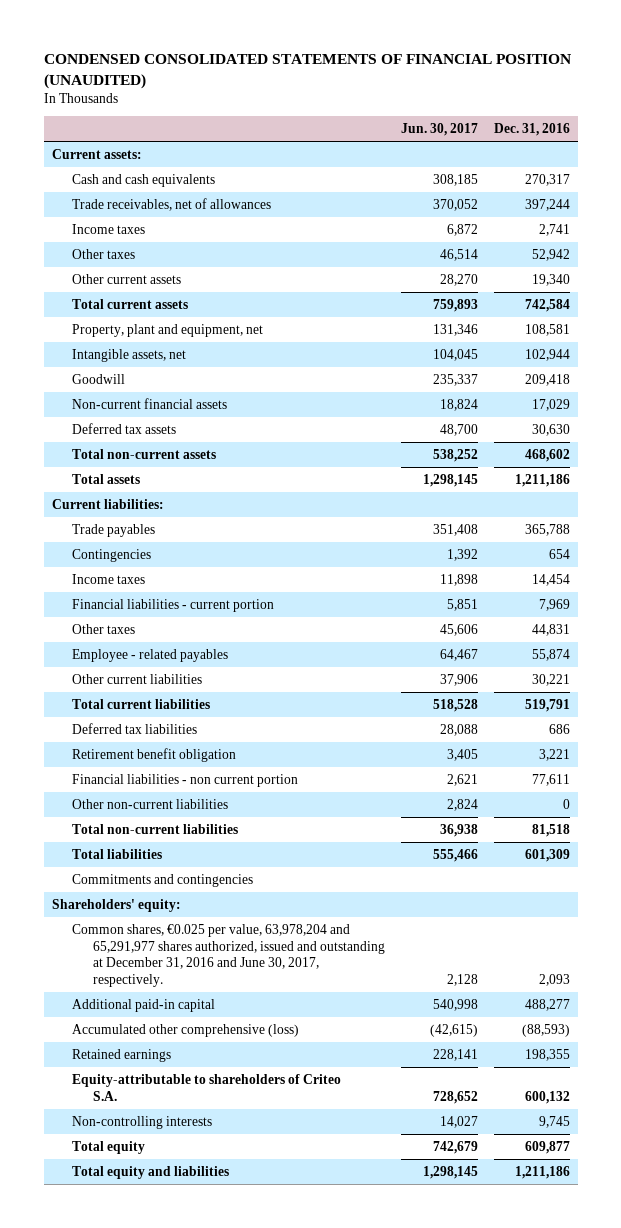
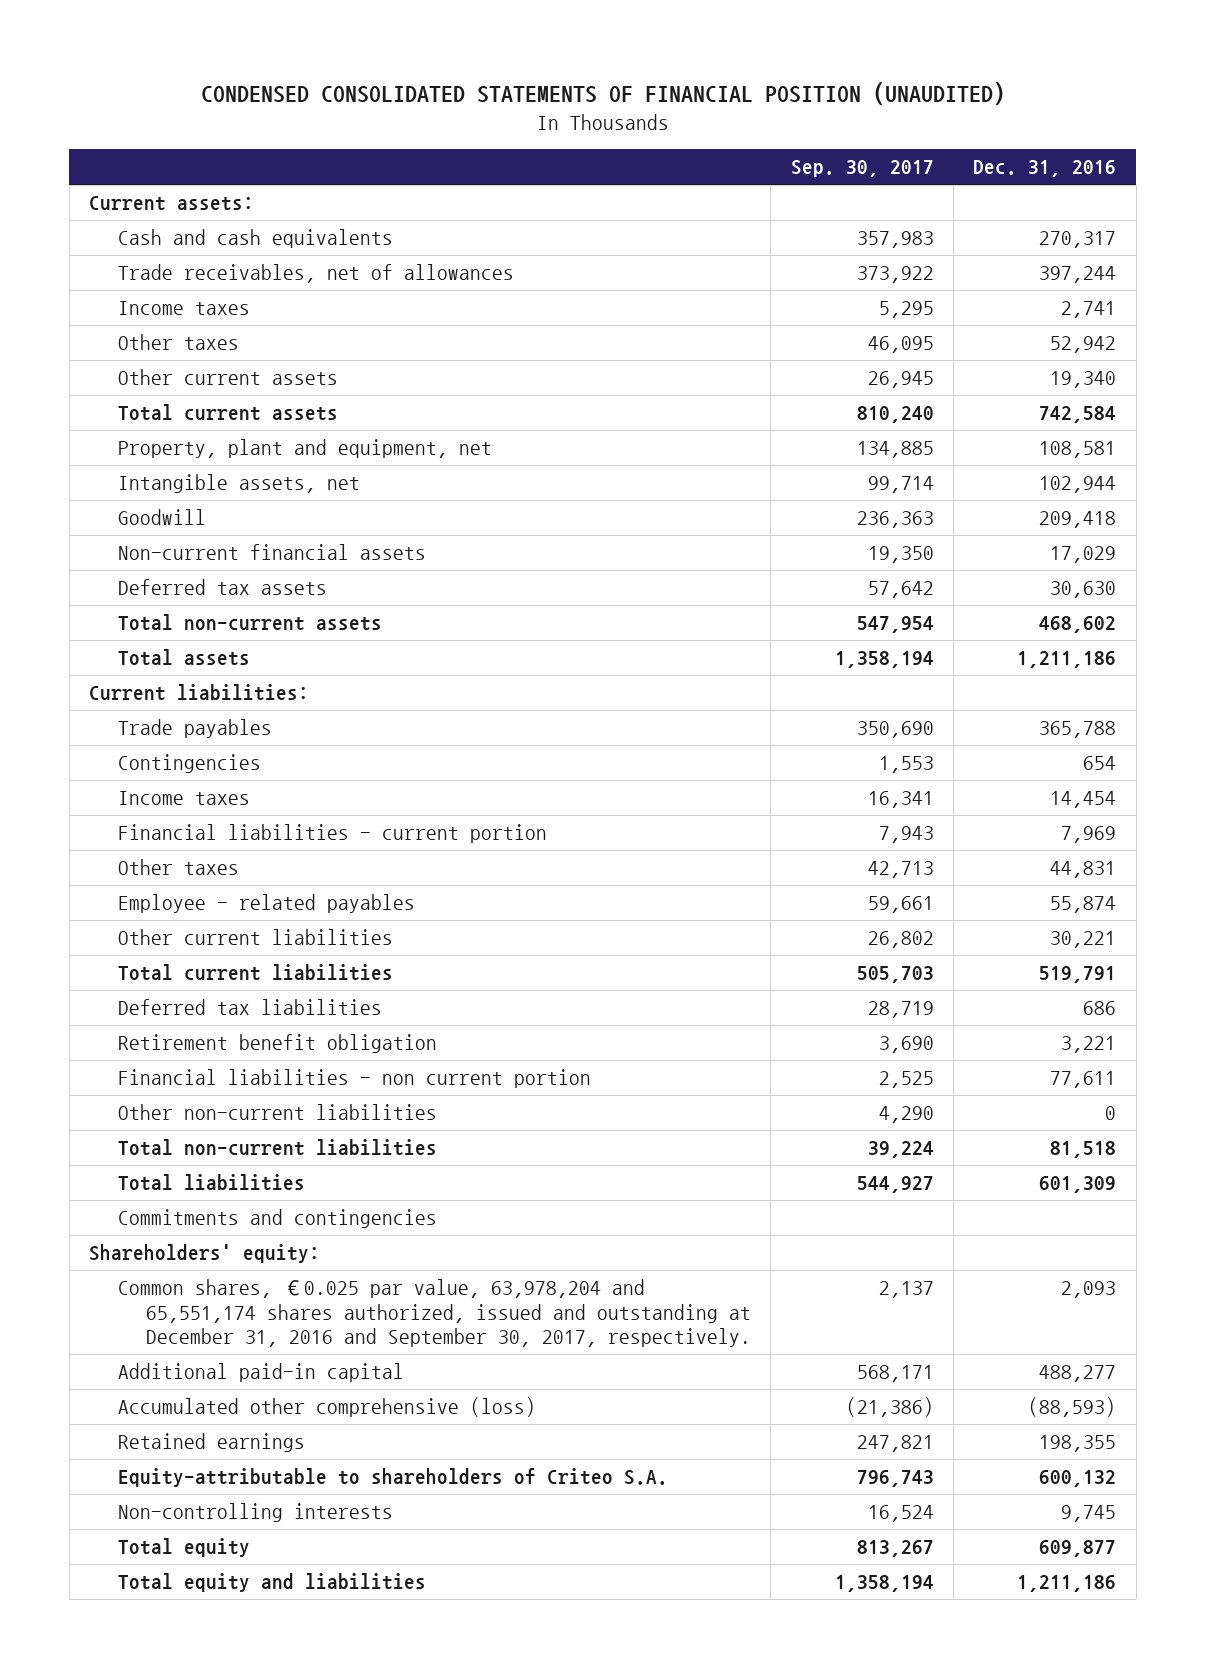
[400,122,478,136] Jun. 30, 2017 -> none
none -> [790,160,934,178] Sep. 30, 2017
[72,923,385,988] Common shares, €0.025 per value, 63,978,204 and 65,291,977 shares authorized, issued and outstanding at December 31, 2016 and June 30, 2017, respectively. -> [117,1279,751,1348] Common shares, €0.025 par value, 63,978,204 and 65,551,174 shares authorized, issued and outstanding at December 31, 2016 and September 30, 2017, respectively.

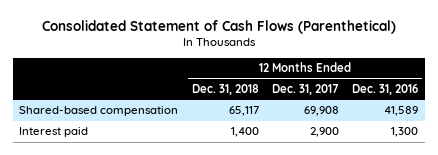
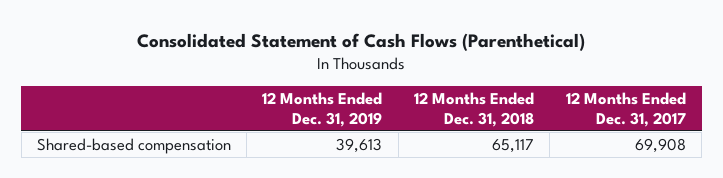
[352,84,419,96] Dec. 31, 2016 -> none
none -> [262,91,383,127] 12 Months Ended Dec. 31, 2019
[19,127,89,138] Interest paid -> none

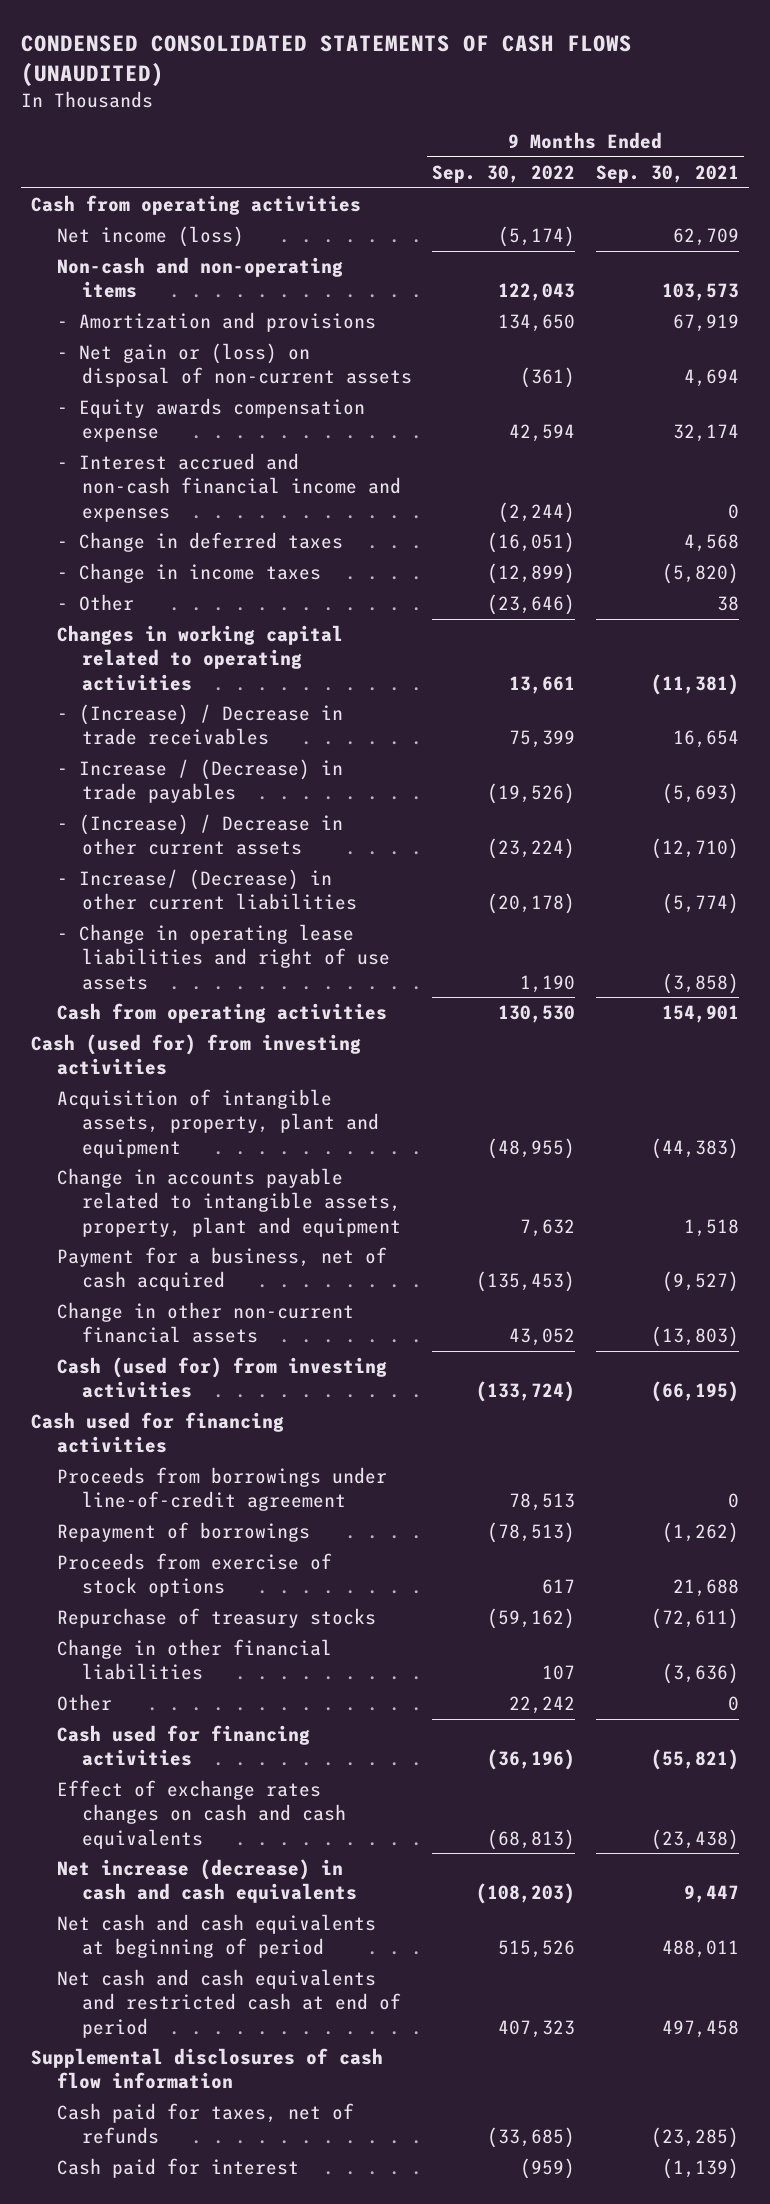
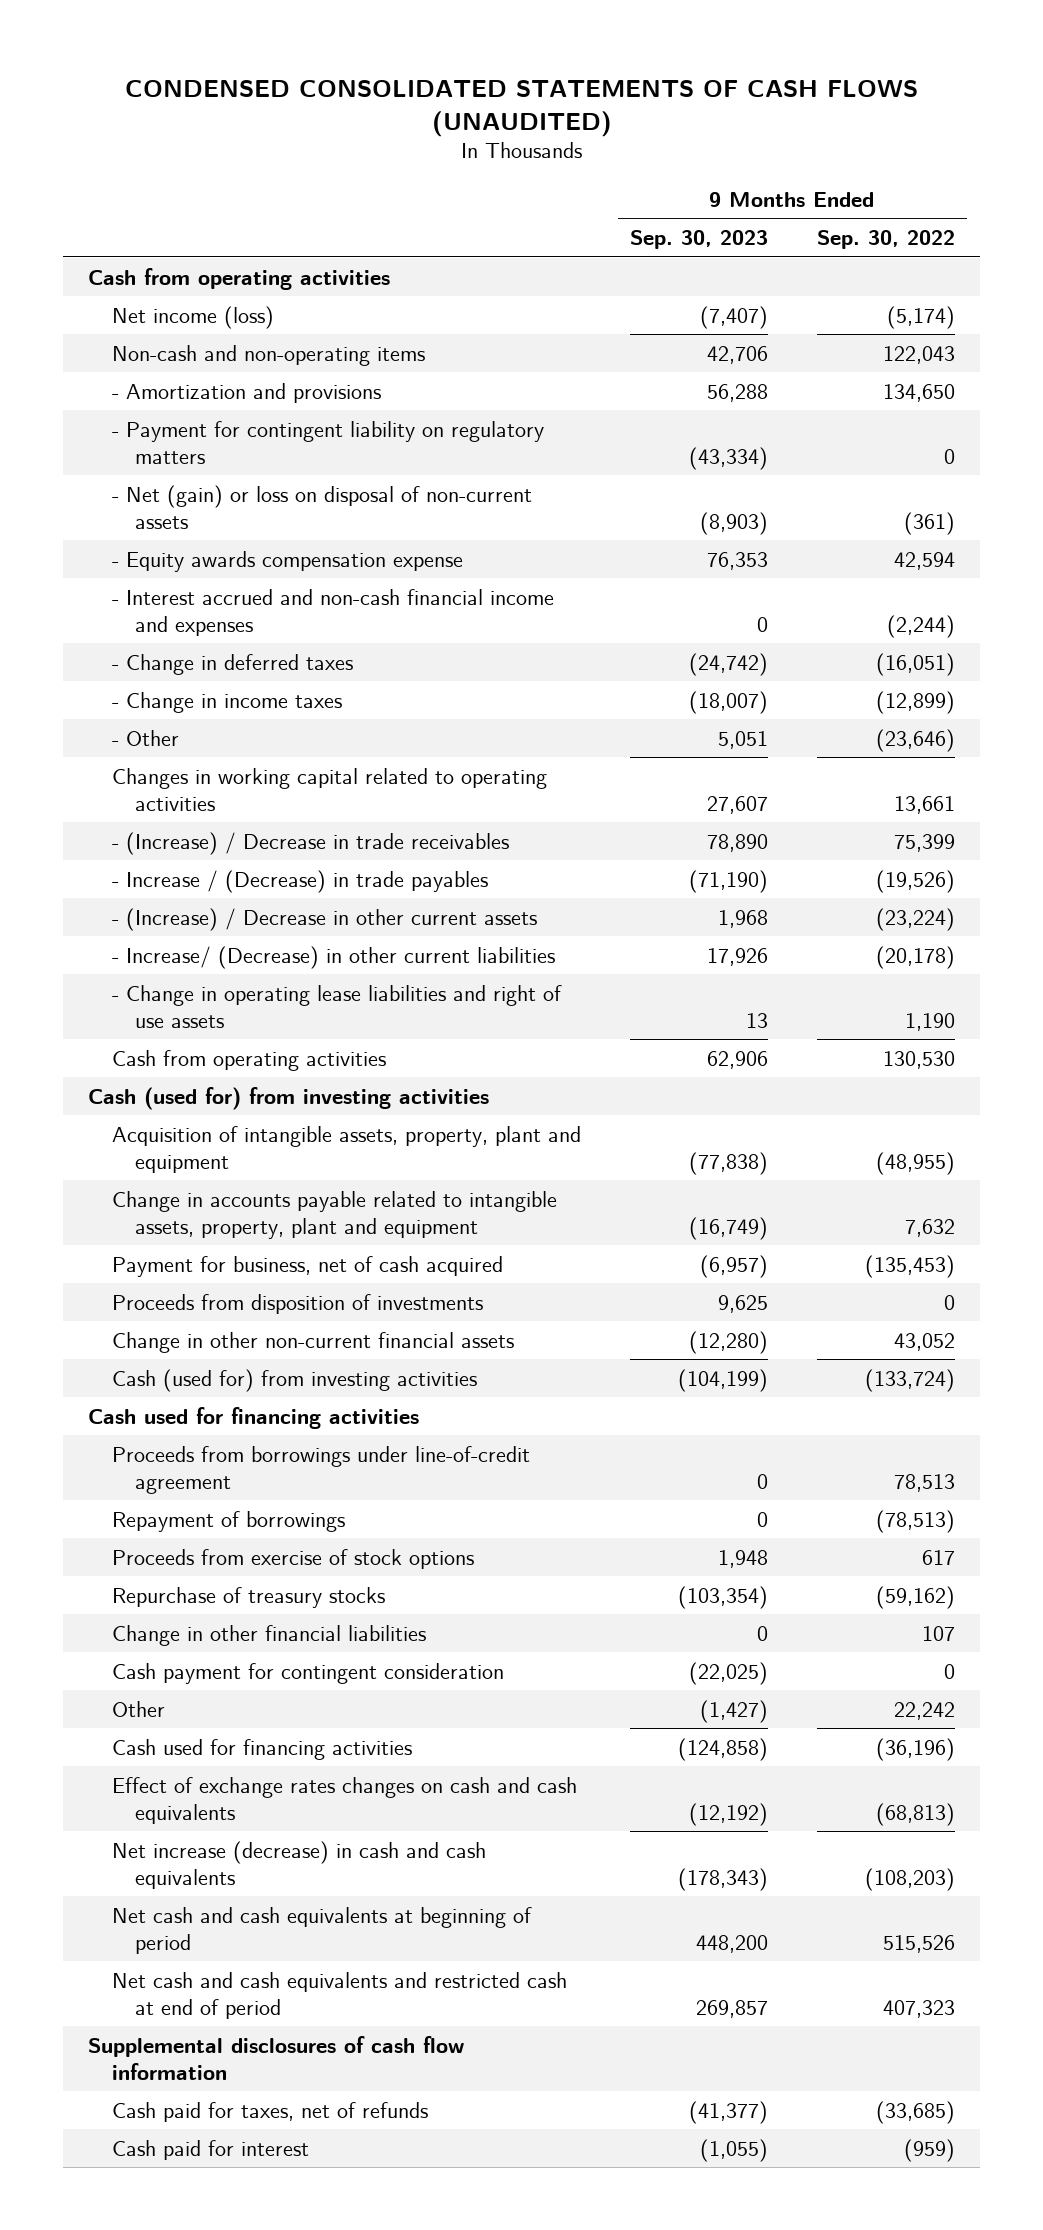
[595,164,739,183] Sep. 30, 2021 -> none
none -> [629,230,768,250] Sep. 30, 2023
none -> [111,420,544,464] - Payment for contingent liability on regulatory matters
[56,343,413,388] - Net gain or (loss) on disposal of non-current assets -> [111,484,532,529] - Net (gain) or loss on disposal of non-current assets
[56,1247,387,1292] Payment for a business, net of cash acquired -> [111,1255,503,1277] Payment for business, net of cash acquired
none -> [111,1293,483,1314] Proceeds from disposition of investments
none -> [111,1662,504,1684] Cash payment for contingent consideration

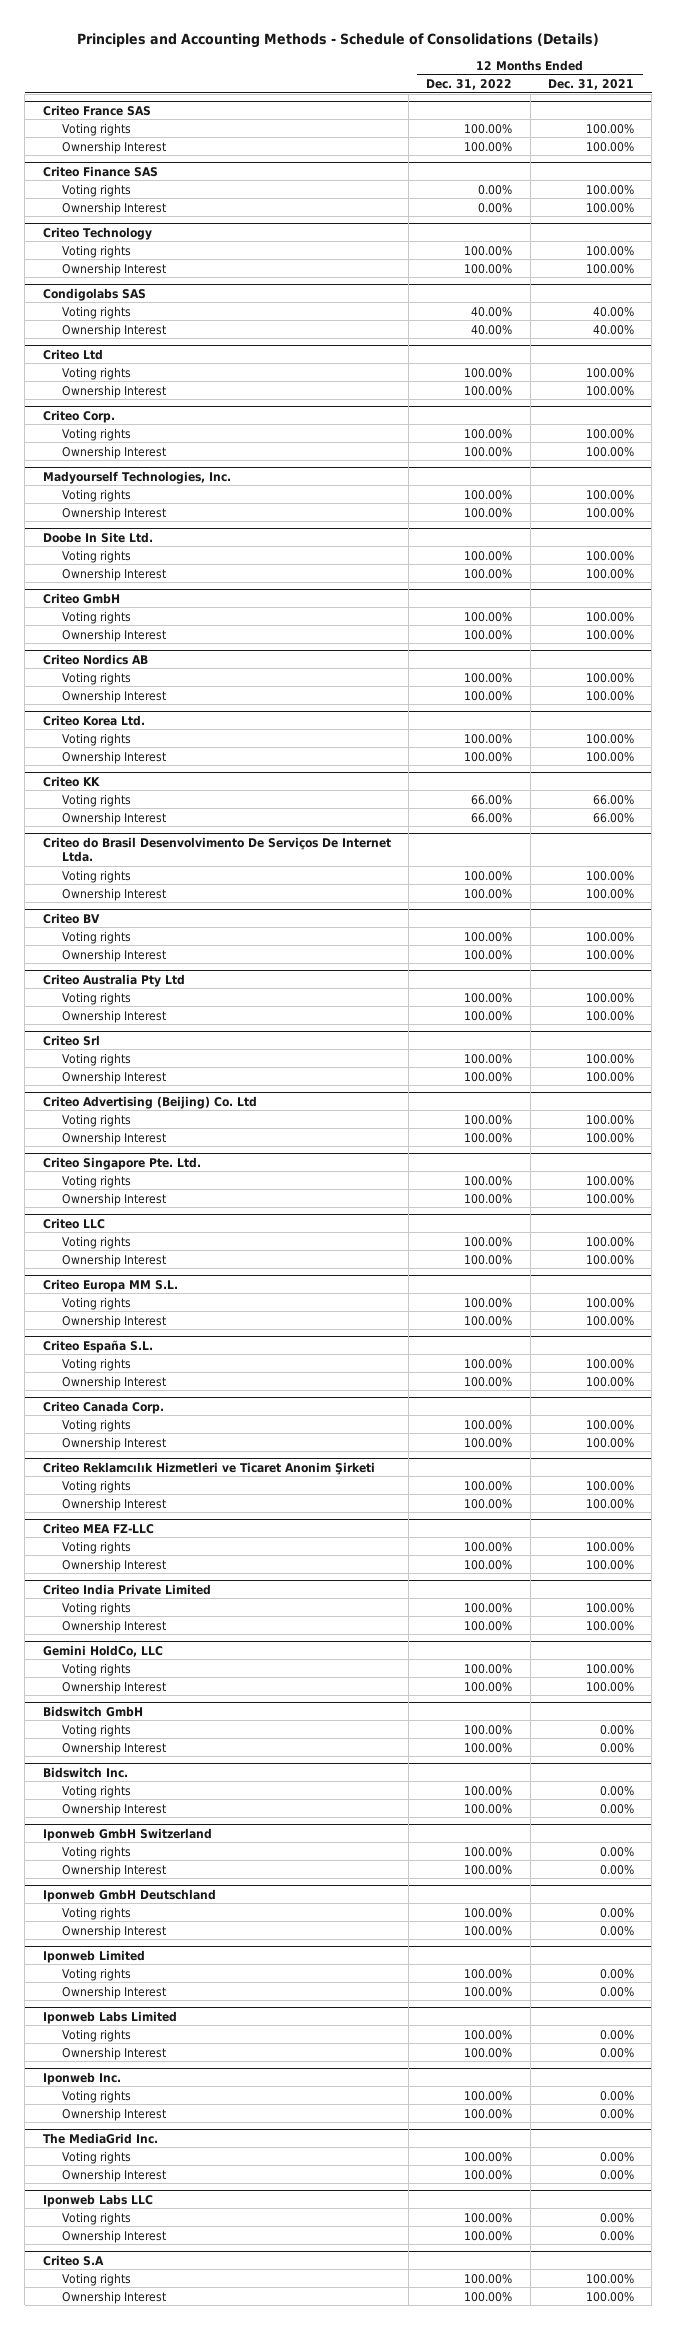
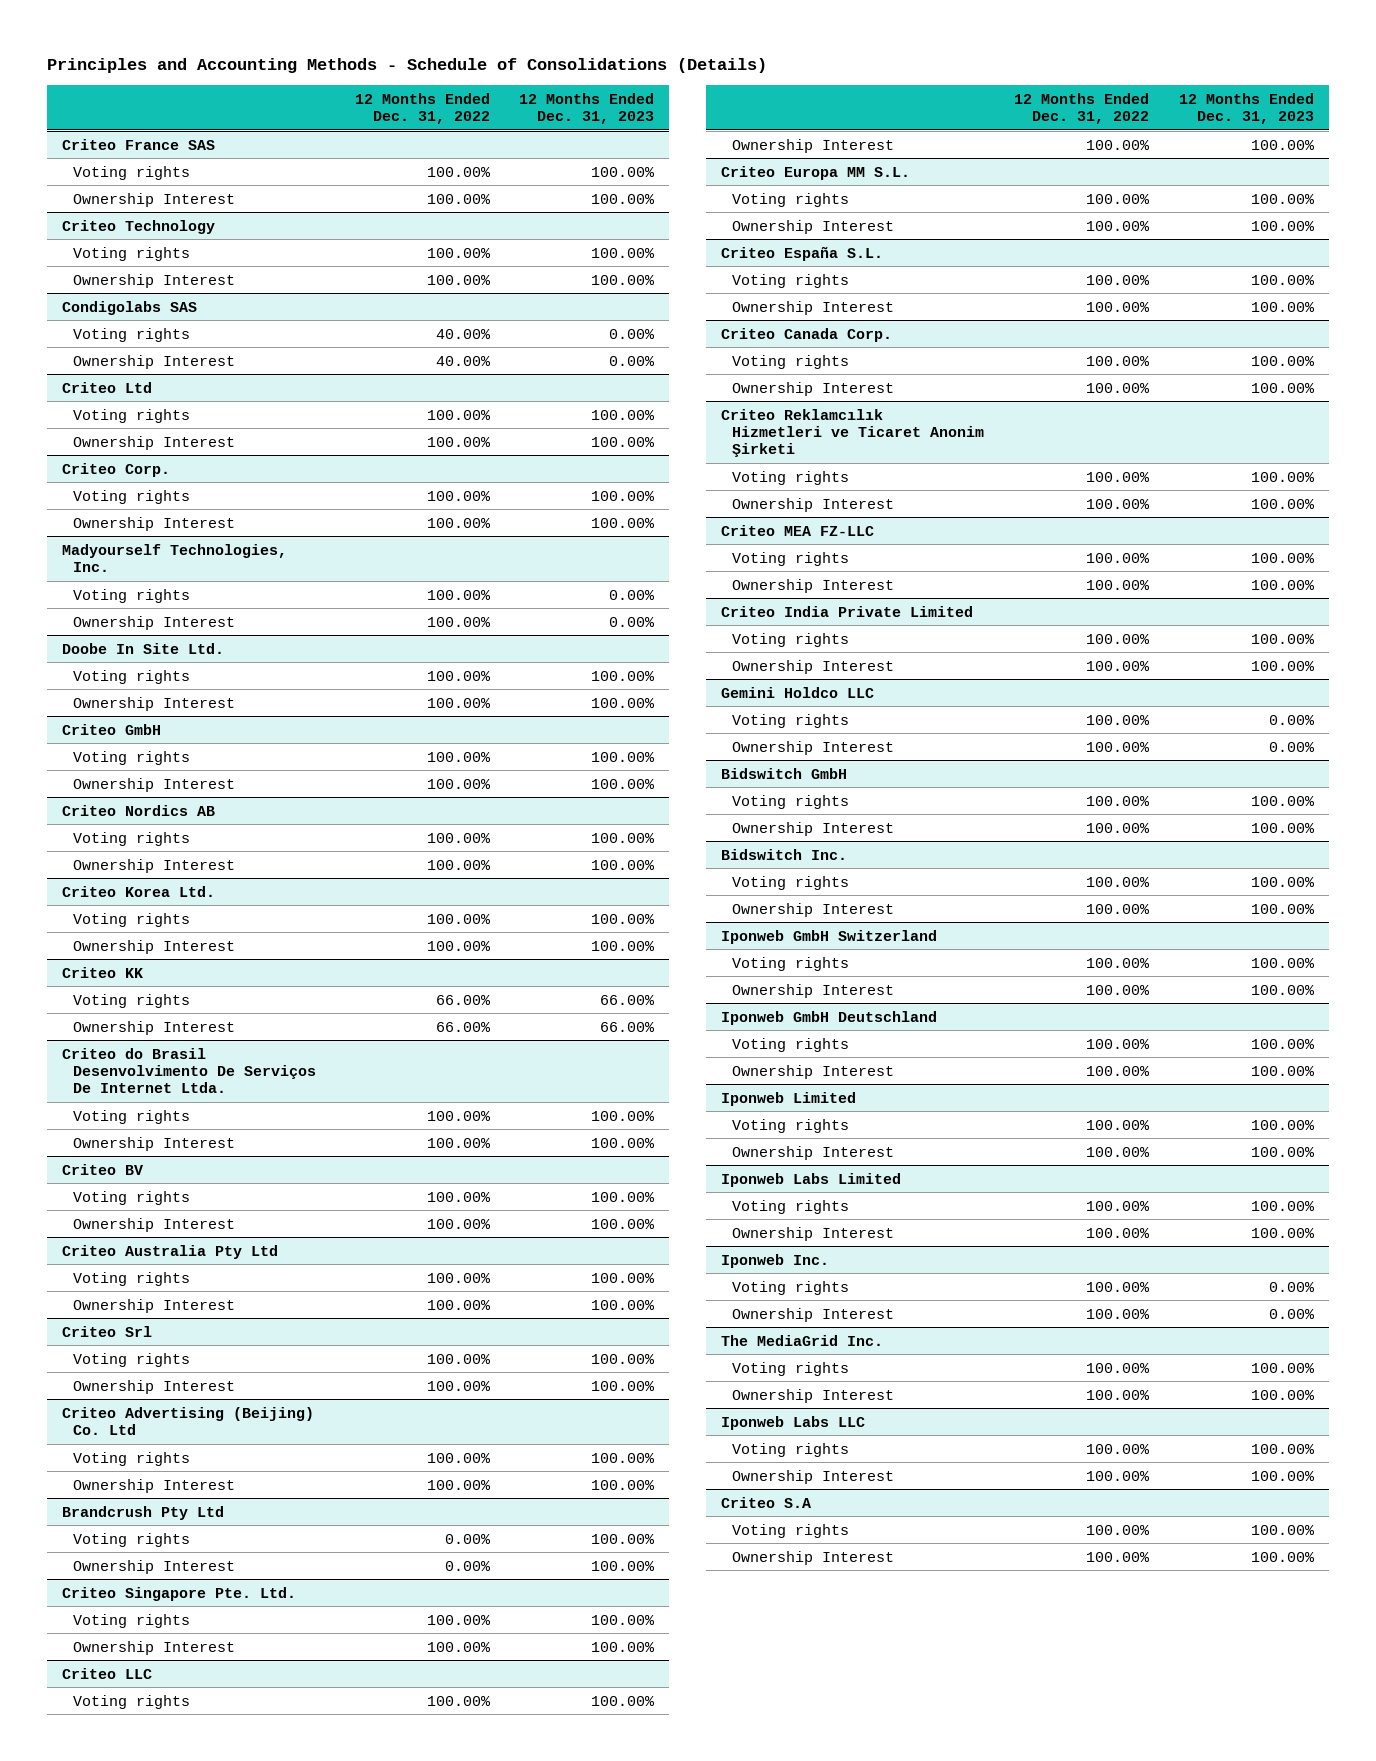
[547,78,634,90] Dec. 31, 2021 -> none
none -> [519,92,655,124] 12 Months Ended Dec. 31, 2023
[42,165,158,177] Criteo Finance SAS -> none
[62,183,132,197] Voting rights -> none
[62,201,167,215] Ownership Interest -> none
none -> [61,1505,224,1520] Brandcrush Pty Ltd
none -> [72,1532,190,1547] Voting rights
none -> [72,1559,235,1574] Ownership Interest
[42,1644,163,1657] Gemini HoldCo, LLC -> [721,686,875,698] Gemini Holdco LLC

